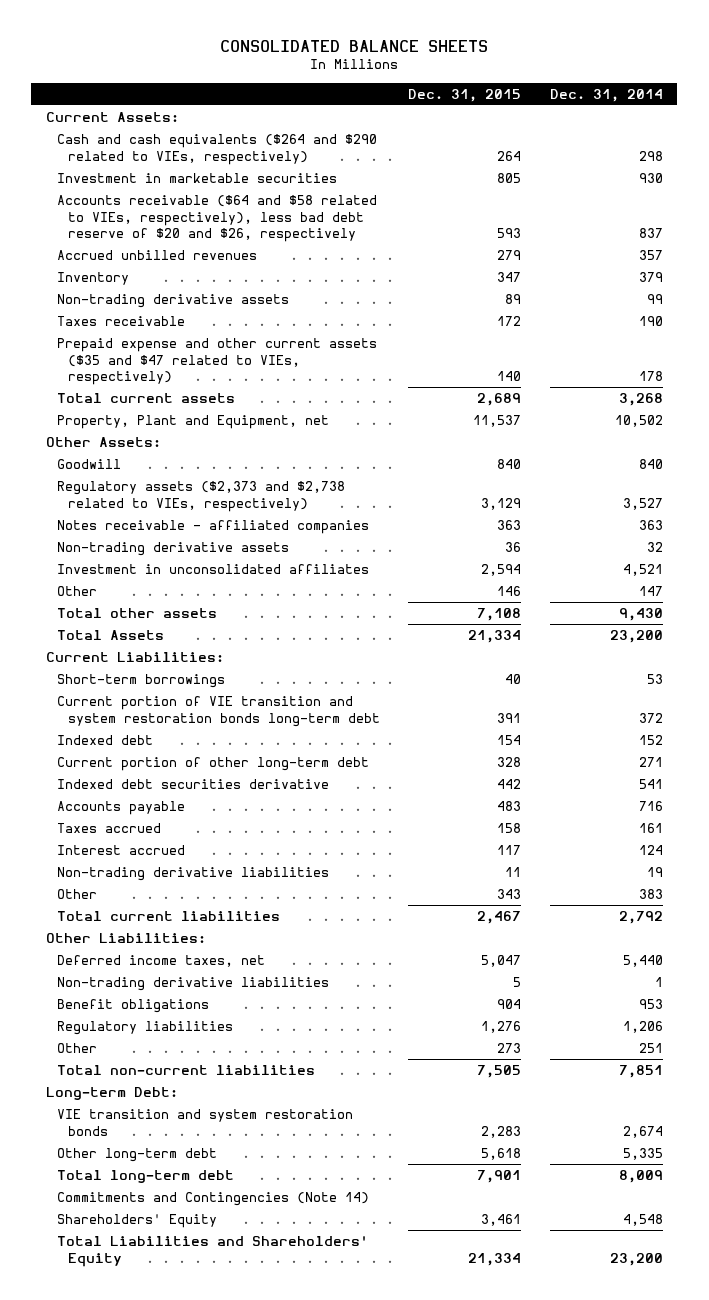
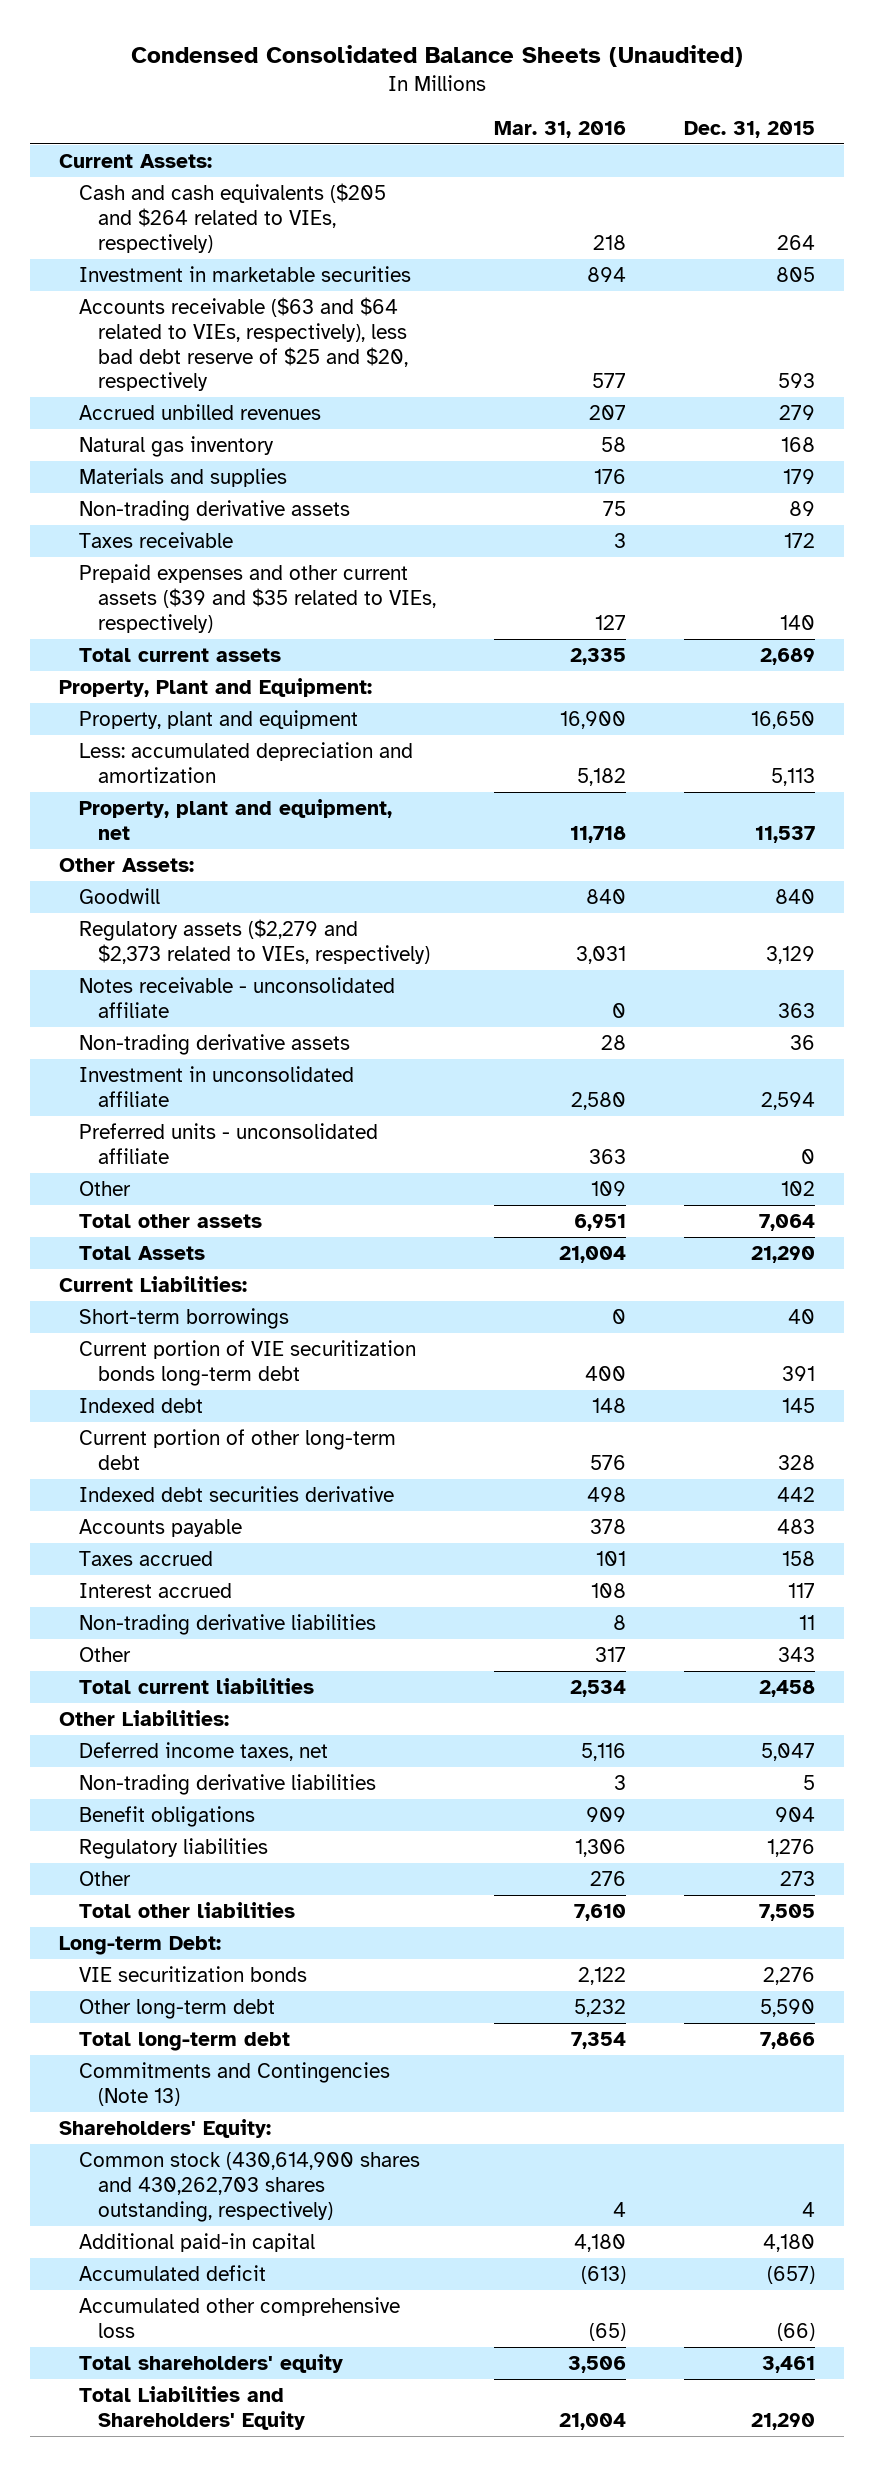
[220,39,489,52] CONSOLIDATED BALANCE SHEETS -> [131,44,744,67] Condensed Consolidated Balance Sheets (Unaudited)
[550,88,664,102] Dec. 31, 2014 -> none
none -> [494,120,627,138] Mar. 31, 2016
[56,134,377,165] Cash and cash equivalents ($264 and $290 related to VIEs, respectively) -> [78,183,386,253] Cash and cash equivalents ($205 and $264 related to VIEs, respectively)
[56,195,377,243] Accounts receivable ($64 and $58 related to VIEs, respectively), less bad debt reserve of $20 and $26, respectively -> [78,297,408,392] Accounts receivable ($63 and $64 related to VIEs, respectively), less bad debt reserve of $25 and $20, respectively
[56,272,129,286] Inventory -> none
none -> [78,436,274,458] Natural gas inventory
none -> [78,468,287,488] Materials and supplies
[56,338,377,386] Prepaid expense and other current assets ($35 and $47 related to VIEs, respectively) -> [78,564,436,633] Prepaid expenses and other current assets ($39 and $35 related to VIEs, respectively)
none -> [59,678,373,698] Property, Plant and Equipment:
none -> [78,710,358,730] Property, plant and equipment
none -> [78,742,413,783] Less: accumulated depreciation and amortization
[56,415,329,430] Property, Plant and Equipment, net -> [78,799,392,840] Property, plant and equipment, net
[56,481,345,512] Regulatory assets ($2,373 and $2,738 related to VIEs, respectively) -> [78,919,430,964] Regulatory assets ($2,279 and $2,373 related to VIEs, respectively)
[56,520,369,535] Notes receivable - affiliated companies -> [78,977,395,1018] Notes receivable - unconsolidated affiliate
[56,564,369,575] Investment in unconsolidated affiliates -> [78,1066,354,1107] Investment in unconsolidated affiliate
none -> [78,1123,378,1164] Preferred units - unconsolidated affiliate
[497,586,522,597] 146 -> [781,1181,816,1197] 102
[477,608,522,622] 7,108 -> [759,1214,816,1232] 7,064
[468,630,522,644] 21,334 -> [751,1246,816,1264] 21,290
[56,696,380,727] Current portion of VIE transition and system restoration bonds long-term debt -> [78,1340,416,1386] Current portion of VIE securitization bonds long-term debt
[497,735,522,746] 154 -> [782,1398,816,1414] 145
[477,911,522,925] 2,467 -> [759,1680,816,1698] 2,458
[56,1065,315,1076] Total non-current liabilities -> [78,1902,295,1919] Total other liabilities
[56,1109,353,1136] VIE transition and system restoration bonds -> [78,1966,307,1983] VIE securitization bonds
[481,1125,522,1138] 2,283 -> [763,1967,816,1986] 2,276
[481,1148,522,1161] 5,618 -> [760,1999,816,2018] 5,590
[477,1170,522,1184] 7,901 -> [760,2032,816,2050] 7,866
[56,1192,369,1207] Commitments and Contingencies (Note 14) -> [78,2062,390,2106] Commitments and Contingencies (Note 13)
none -> [59,2119,272,2139] Shareholders' Equity:
none -> [78,2152,420,2222] Common stock (430,614,900 shares and 430,262,703 shares outstanding, respectively)
none -> [78,2233,315,2253] Additional paid-in capital
none -> [78,2265,266,2282] Accumulated deficit
none -> [78,2297,400,2338] Accumulated other comprehensive loss
[56,1214,217,1229] Shareholders' Equity -> [78,2354,343,2374] Total shareholders' equity
[468,1252,522,1266] 21,334 -> [751,2412,816,2430] 21,290

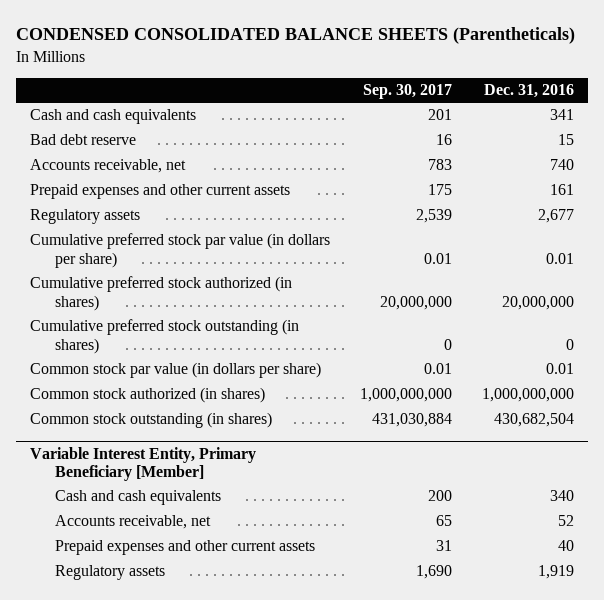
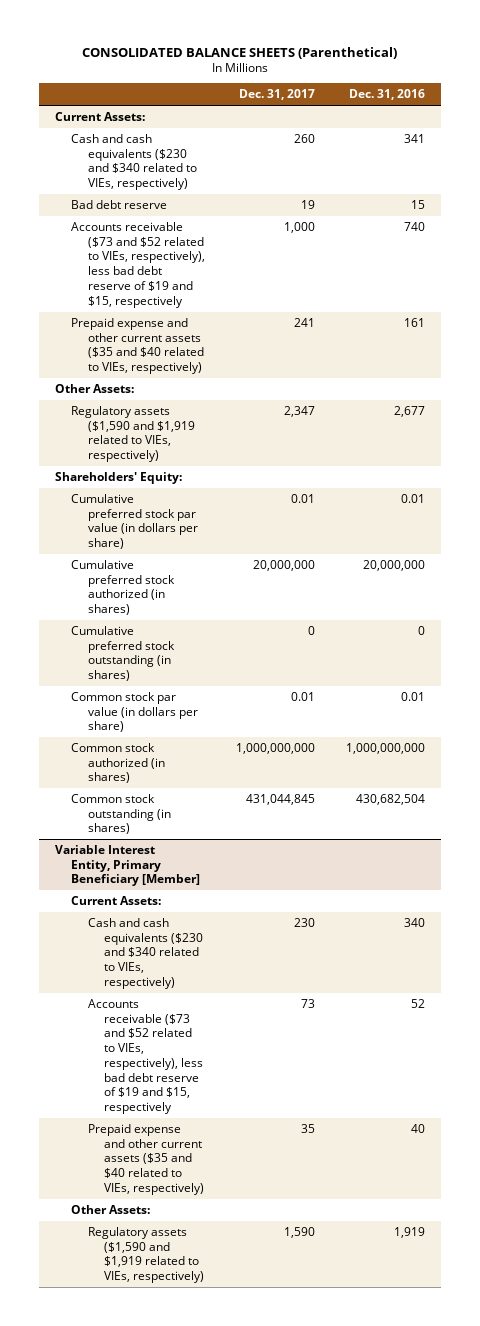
[15,27,575,45] CONDENSED CONSOLIDATED BALANCE SHEETS (Parentheticals) -> [82,46,398,59] CONSOLIDATED BALANCE SHEETS (Parenthetical)
[363,84,453,100] Sep. 30, 2017 -> none
none -> [239,89,316,101] Dec. 31, 2017
none -> [54,111,145,121] Current Assets:
[30,109,197,125] Cash and cash equivalents -> [71,133,197,191] Cash and cash equivalents ($230 and $340 related to VIEs, respectively)
[30,159,187,174] Accounts receivable, net -> [71,221,205,308] Accounts receivable ($73 and $52 related to VIEs, respectively), less bad debt reserve of $19 and $15, respectively
[30,184,291,200] Prepaid expenses and other current assets -> [71,317,204,375] Prepaid expense and other current assets ($35 and $40 related to VIEs, respectively)
none -> [54,383,134,393] Other Assets:
[30,209,141,225] Regulatory assets -> [71,405,195,463] Regulatory assets ($1,590 and $1,919 related to VIEs, respectively)
none -> [54,471,182,484] Shareholders' Equity:
none -> [71,895,162,905] Current Assets:
[55,490,222,506] Cash and cash equivalents -> [87,917,204,989] Cash and cash equivalents ($230 and $340 related to VIEs, respectively)
[55,515,212,530] Accounts receivable, net -> [87,998,204,1115] Accounts receivable ($73 and $52 related to VIEs, respectively), less bad debt reserve of $19 and $15, respectively
[55,540,316,556] Prepaid expenses and other current assets -> [87,1123,205,1195] Prepaid expense and other current assets ($35 and $40 related to VIEs, respectively)
none -> [71,1204,151,1214] Other Assets:
[55,565,166,581] Regulatory assets -> [87,1226,205,1284] Regulatory assets ($1,590 and $1,919 related to VIEs, respectively)

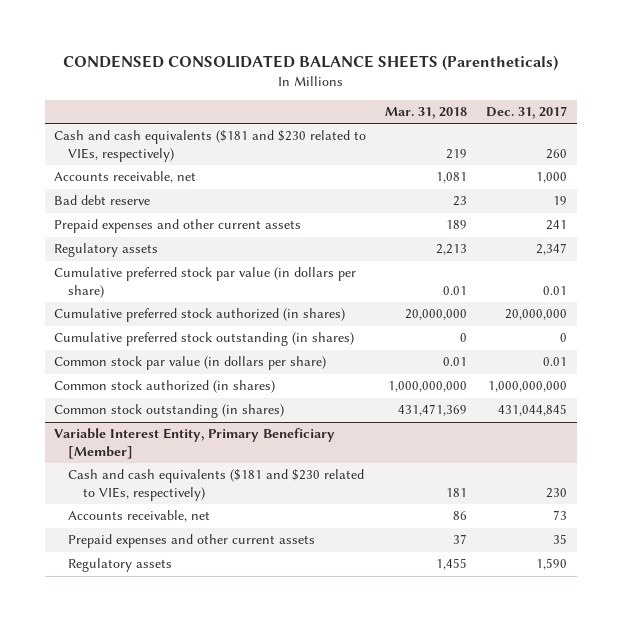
[82,46,398,59] CONSOLIDATED BALANCE SHEETS (Parenthetical) -> [62,54,558,71] CONDENSED CONSOLIDATED BALANCE SHEETS (Parentheticals)
[349,89,426,101] Dec. 31, 2016 -> none
none -> [385,106,468,119] Mar. 31, 2018
[54,111,145,121] Current Assets: -> none
[71,133,197,191] Cash and cash equivalents ($230 and $340 related to VIEs, respectively) -> [54,130,367,162] Cash and cash equivalents ($181 and $230 related to VIEs, respectively)
none -> [54,171,197,184] Accounts receivable, net
[71,221,205,308] Accounts receivable ($73 and $52 related to VIEs, respectively), less bad debt reserve of $19 and $15, respectively -> none
[54,383,134,393] Other Assets: -> none
[54,471,182,484] Shareholders' Equity: -> none
[71,317,204,375] Prepaid expense and other current assets ($35 and $40 related to VIEs, respectively) -> [54,219,302,234] Prepaid expenses and other current assets
[71,405,195,463] Regulatory assets ($1,590 and $1,919 related to VIEs, respectively) -> [54,243,159,258] Regulatory assets
[71,895,162,905] Current Assets: -> none
[71,1204,151,1214] Other Assets: -> none
[87,917,204,989] Cash and cash equivalents ($230 and $340 related to VIEs, respectively) -> [68,469,365,501] Cash and cash equivalents ($181 and $230 related to VIEs, respectively)
[87,998,204,1115] Accounts receivable ($73 and $52 related to VIEs, respectively), less bad debt reserve of $19 and $15, respectively -> [68,510,211,523] Accounts receivable, net
[87,1123,205,1195] Prepaid expense and other current assets ($35 and $40 related to VIEs, respectively) -> [68,534,316,549] Prepaid expenses and other current assets
[87,1226,205,1284] Regulatory assets ($1,590 and $1,919 related to VIEs, respectively) -> [68,558,173,573] Regulatory assets

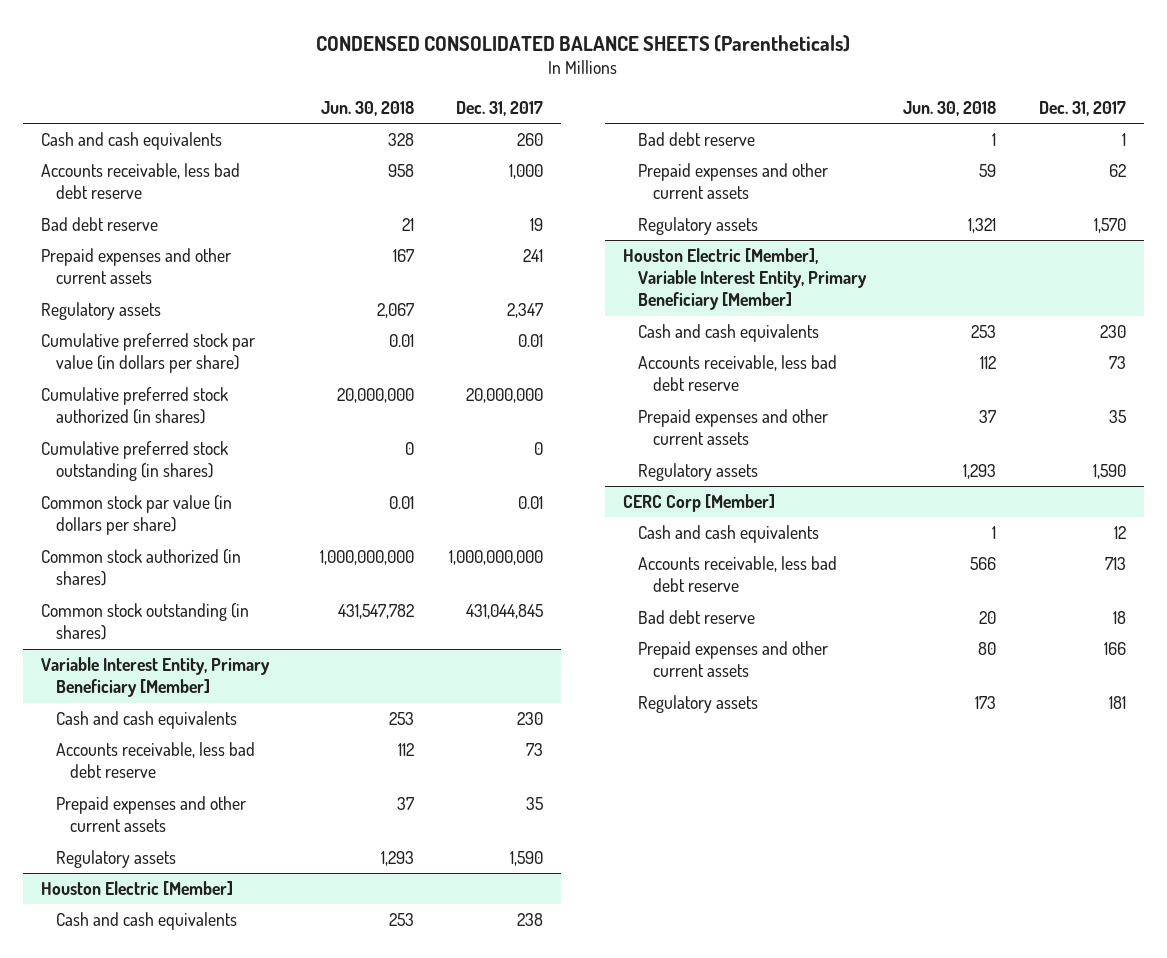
[385,106,468,119] Mar. 31, 2018 -> none
none -> [320,101,414,117] Jun. 30, 2018
[54,130,367,162] Cash and cash equivalents ($181 and $230 related to VIEs, respectively) -> [41,132,223,151] Cash and cash equivalents
[54,171,197,184] Accounts receivable, net -> [41,163,241,200] Accounts receivable, less bad debt reserve
[68,469,365,501] Cash and cash equivalents ($181 and $230 related to VIEs, respectively) -> [55,711,237,730] Cash and cash equivalents
[68,510,211,523] Accounts receivable, net -> [55,742,255,779] Accounts receivable, less bad debt reserve
none -> [41,881,234,896] Houston Electric [Member]
none -> [55,912,237,931] Cash and cash equivalents
none -> [638,132,756,147] Bad debt reserve
none -> [638,163,829,200] Prepaid expenses and other current assets
none -> [638,217,759,236] Regulatory assets
none -> [623,248,868,311] Houston Electric [Member], Variable Interest Entity, Primary Beneficiary [Member]
none -> [638,324,820,343] Cash and cash equivalents
none -> [638,355,838,392] Accounts receivable, less bad debt reserve
none -> [638,409,829,446] Prepaid expenses and other current assets
none -> [638,463,759,482] Regulatory assets
none -> [623,494,776,513] CERC Corp [Member]
none -> [638,525,820,544] Cash and cash equivalents
none -> [638,556,838,593] Accounts receivable, less bad debt reserve
none -> [638,610,756,625] Bad debt reserve
none -> [638,641,829,678] Prepaid expenses and other current assets
none -> [638,695,759,714] Regulatory assets

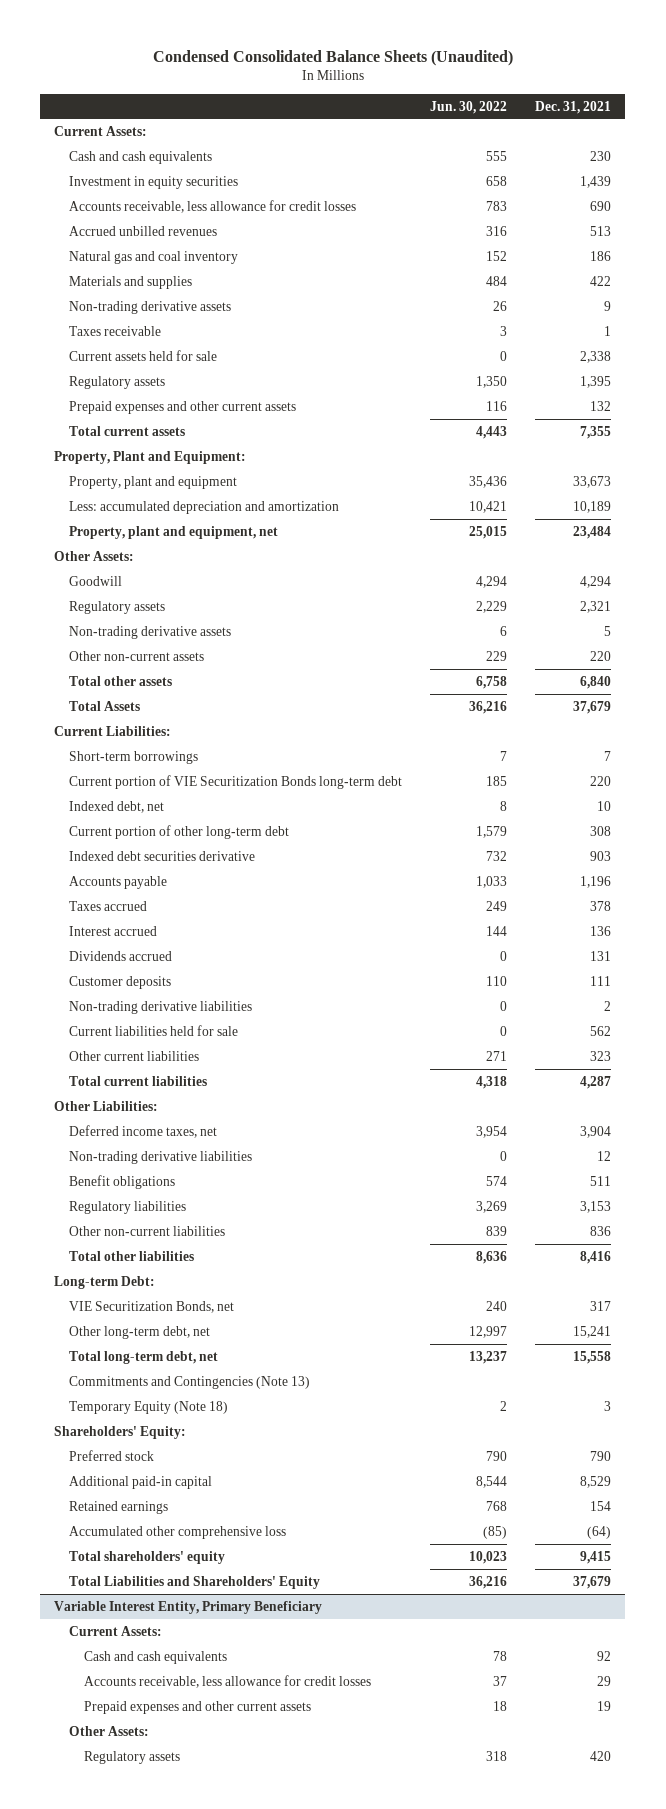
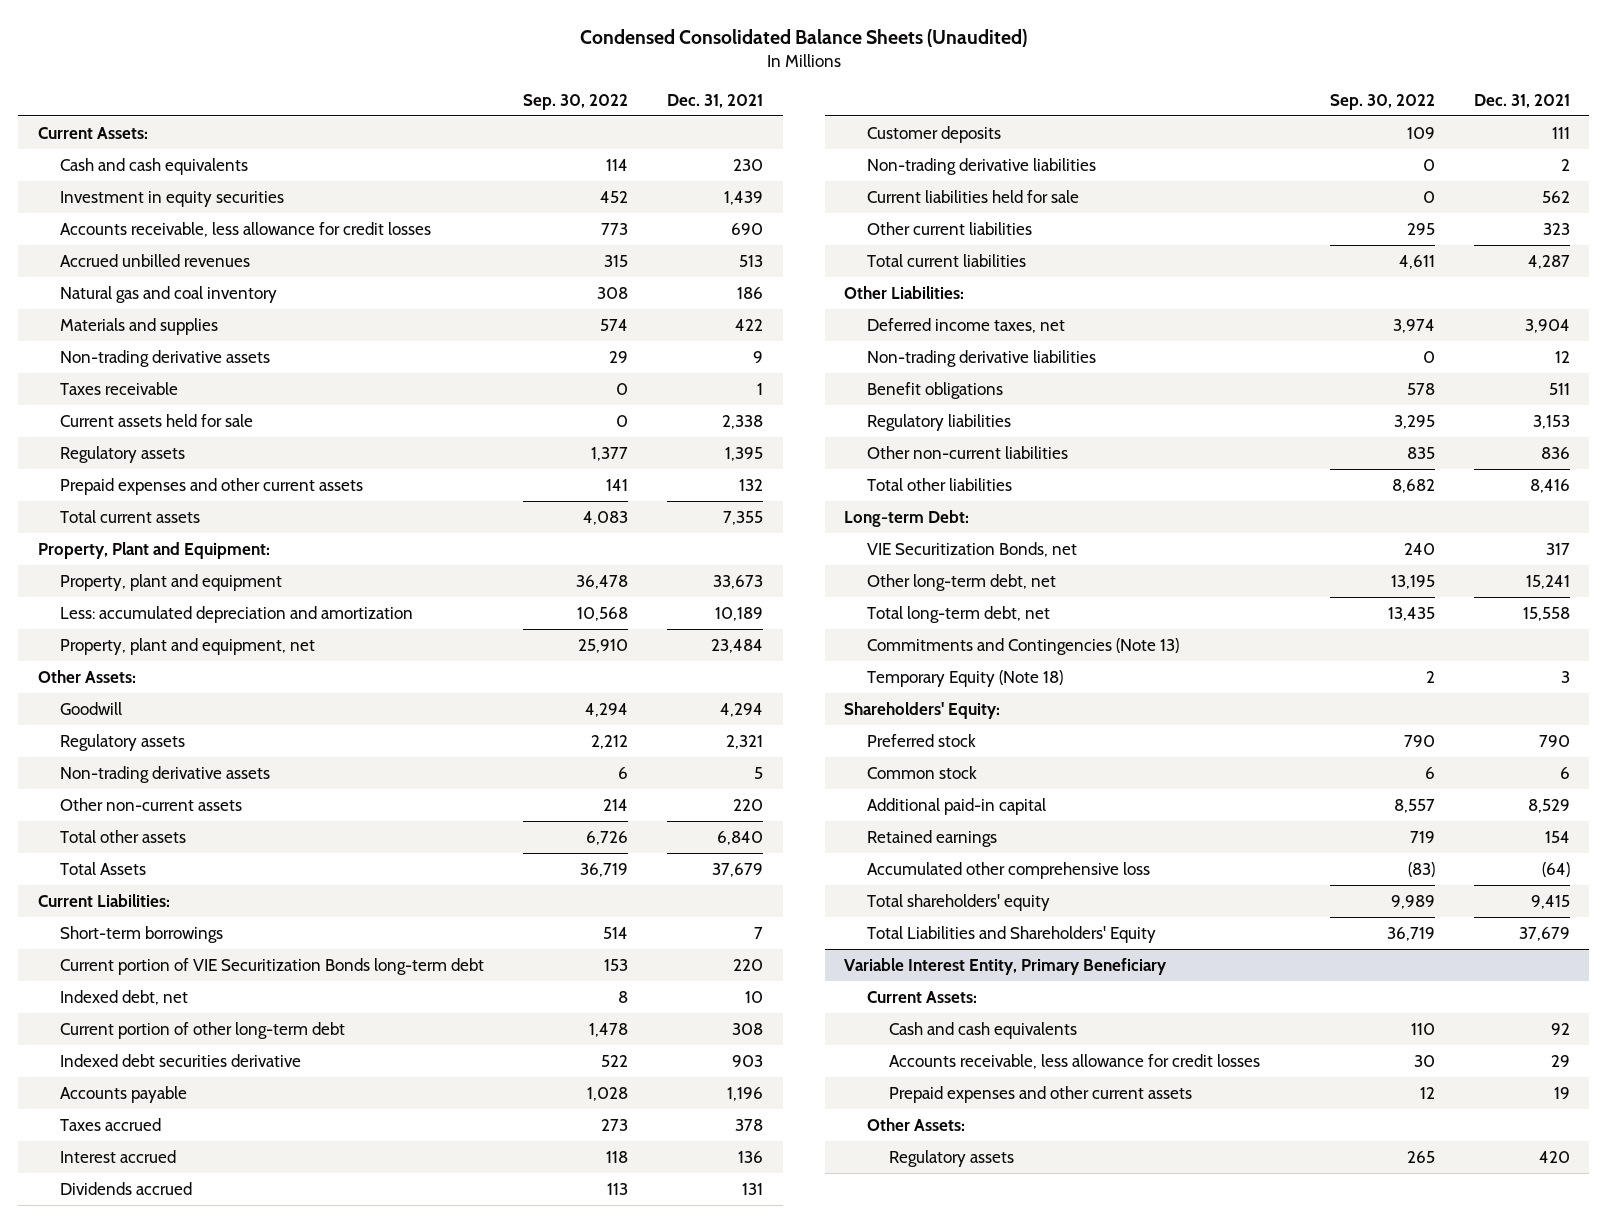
[430,100,508,114] Jun. 30, 2022 -> none
none -> [523,93,629,110] Sep. 30, 2022
none -> [866,765,977,779] Common stock

